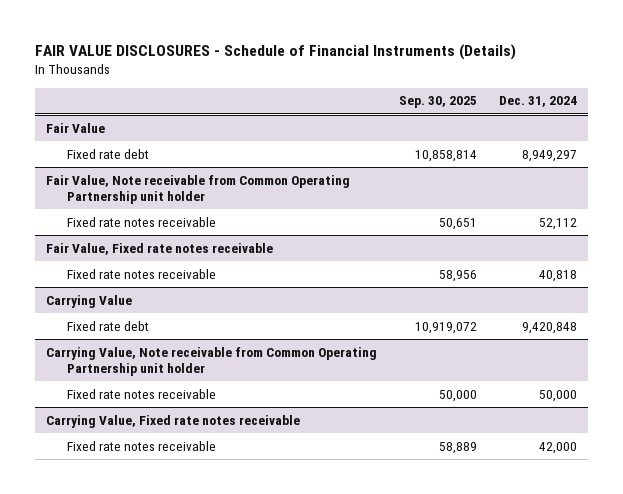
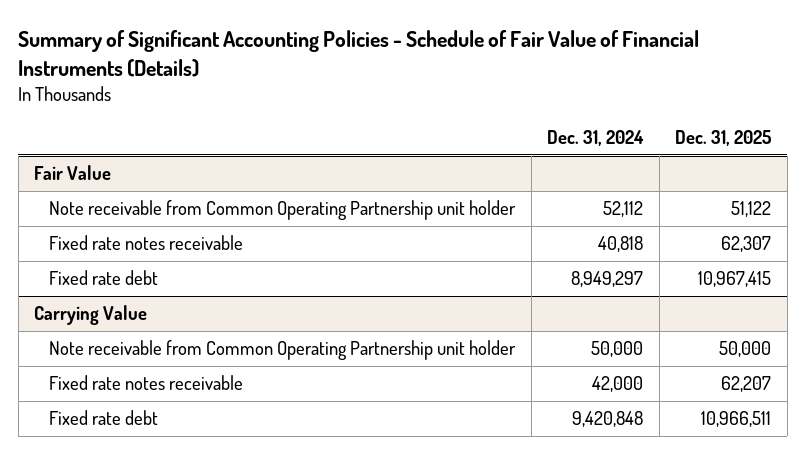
[35,44,517,61] FAIR VALUE DISCLOSURES - Schedule of Financial Instruments (Details) -> [18,30,700,78] Summary of Significant Accounting Policies - Schedule of Fair Value of Financial Instruments (Details)
[399,96,478,109] Sep. 30, 2025 -> none
none -> [675,130,772,147] Dec. 31, 2025
[46,174,351,204] Fair Value, Note receivable from Common Operating Partnership unit holder -> none
[46,242,274,255] Fair Value, Fixed rate notes receivable -> none
[66,216,216,227] Fixed rate notes receivable -> [49,200,517,221] Note receivable from Common Operating Partnership unit holder
[66,148,149,159] Fixed rate debt -> [49,270,159,286] Fixed rate debt
[46,346,378,376] Carrying Value, Note receivable from Common Operating Partnership unit holder -> none
[66,388,216,399] Fixed rate notes receivable -> none
[46,414,301,428] Carrying Value, Fixed rate notes receivable -> none
none -> [49,340,517,361] Note receivable from Common Operating Partnership unit holder
[66,320,149,331] Fixed rate debt -> [49,410,159,426] Fixed rate debt

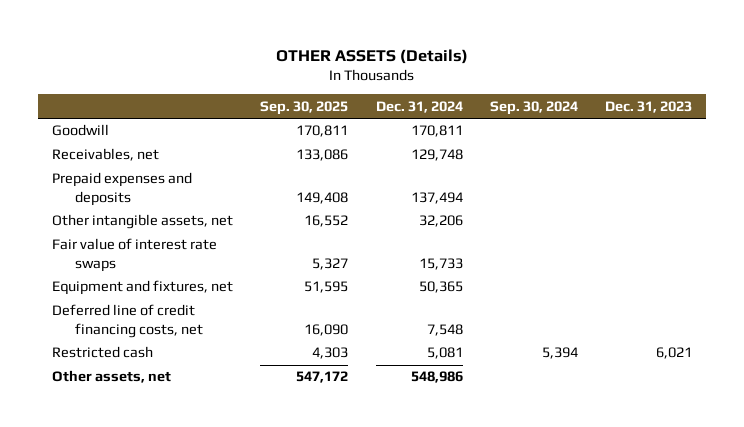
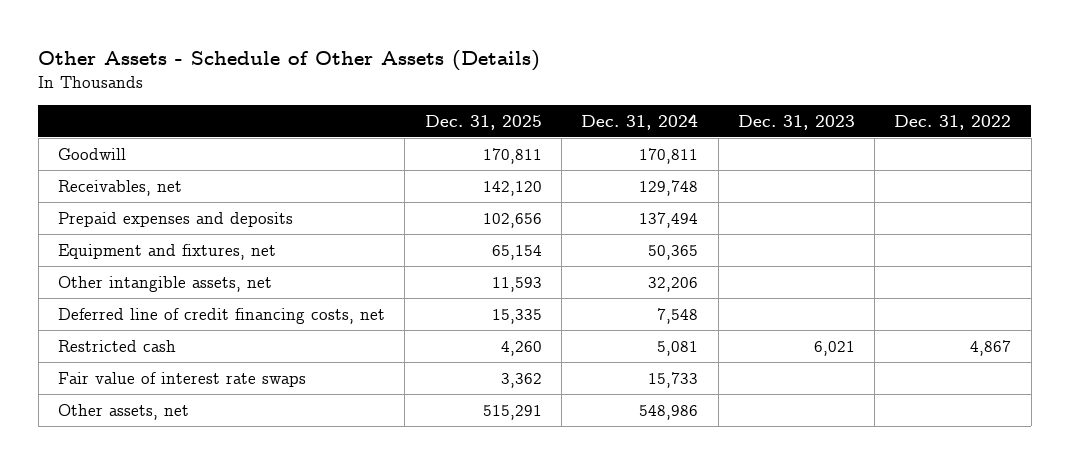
[276,48,469,64] OTHER ASSETS (Details) -> [38,49,541,71] Other Assets - Schedule of Other Assets (Details)
[260,100,349,115] Sep. 30, 2025 -> none
[489,100,578,115] Sep. 30, 2024 -> none
none -> [424,114,542,130] Dec. 31, 2025
none -> [894,114,1012,130] Dec. 31, 2022
[51,214,233,230] Other intangible assets, net -> [58,275,273,292] Other intangible assets, net
[51,238,217,272] Fair value of interest rate swaps -> [58,371,307,387] Fair value of interest rate swaps

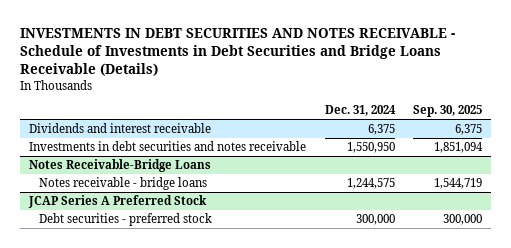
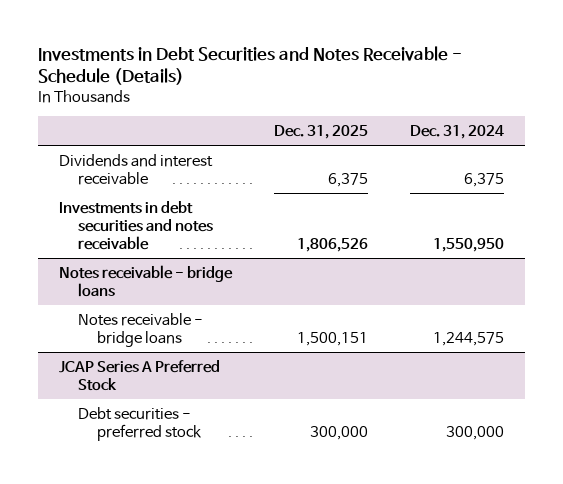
[19,27,455,76] INVESTMENTS IN DEBT SECURITIES AND NOTES RECEIVABLE - Schedule of Investments in Debt Securities and Bridge Loans Receivable (Details) -> [37,46,462,86] Investments in Debt Securities and Notes Receivable - Schedule (Details)
[413,105,483,118] Sep. 30, 2025 -> none
none -> [273,125,368,140] Dec. 31, 2025
[29,159,212,173] Notes Receivable-Bridge Loans -> [58,264,233,297] Notes receivable - bridge loans

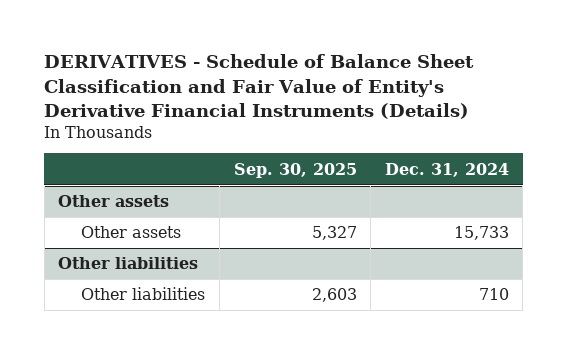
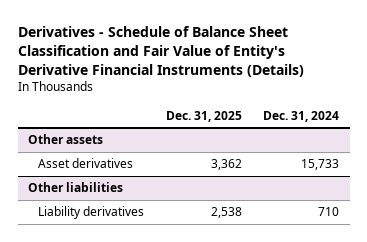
[44,54,475,119] DERIVATIVES - Schedule of Balance Sheet Classification and Fair Value of Entity's Derivative Financial Instruments (Details) -> [17,25,304,77] Derivatives - Schedule of Balance Sheet Classification and Fair Value of Entity's Derivative Financial Instruments (Details)
[233,162,357,178] Sep. 30, 2025 -> none
none -> [165,110,242,122] Dec. 31, 2025
[81,226,182,239] Other assets -> [38,158,134,169] Asset derivatives
[81,287,206,301] Other liabilities -> [38,206,145,220] Liability derivatives

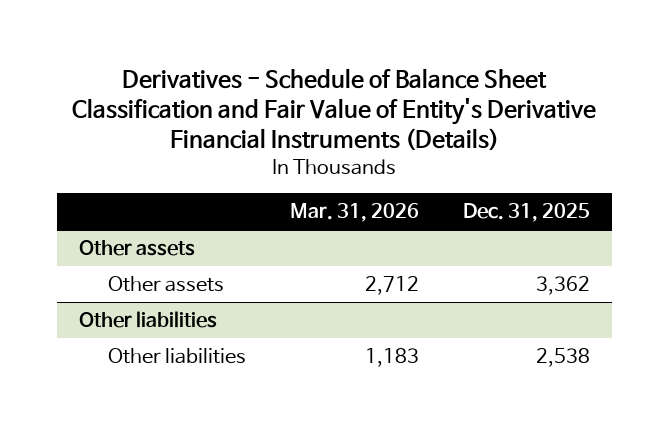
[262,110,339,122] Dec. 31, 2024 -> none
none -> [289,203,419,223] Mar. 31, 2026
[38,158,134,169] Asset derivatives -> [107,275,224,292] Other assets
[38,206,145,220] Liability derivatives -> [107,347,246,364] Other liabilities

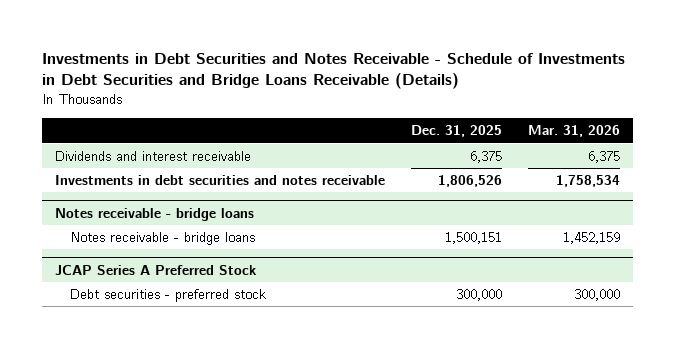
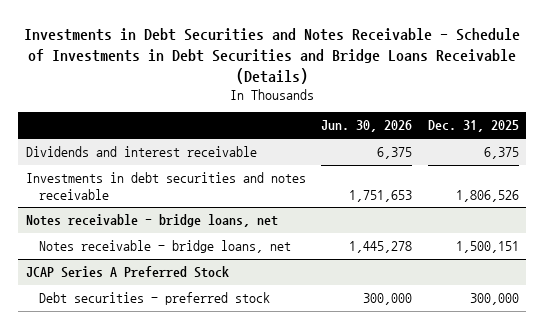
[527,125,620,138] Mar. 31, 2026 -> none
none -> [321,120,413,133] Jun. 30, 2026
[54,207,254,221] Notes receivable - bridge loans -> [26,214,279,228] Notes receivable - bridge loans, net
[69,231,255,245] Notes receivable - bridge loans -> [38,240,291,254] Notes receivable - bridge loans, net

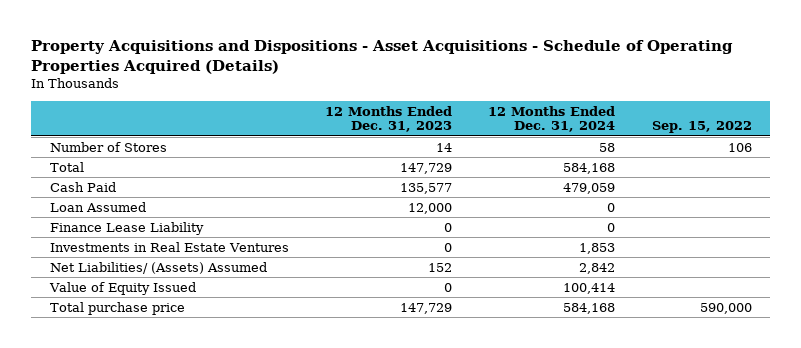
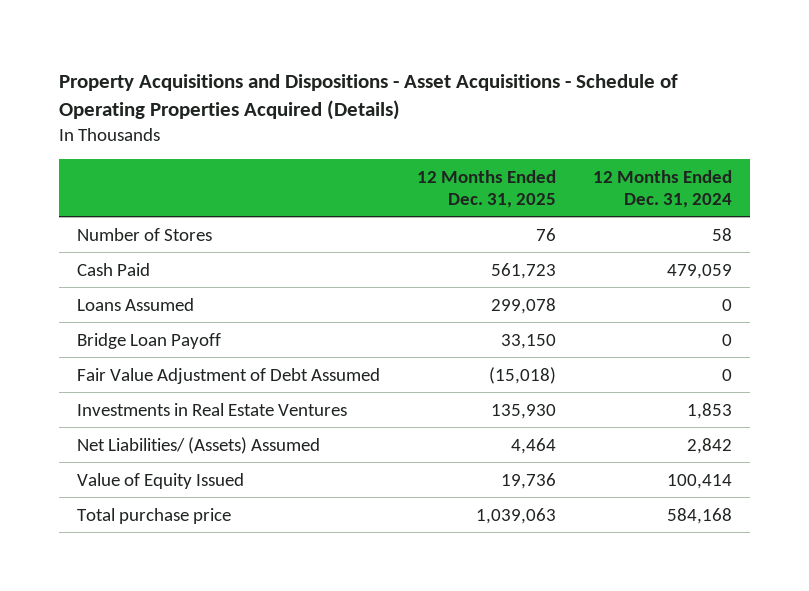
[324,105,452,133] 12 Months Ended Dec. 31, 2023 -> none
[651,121,752,134] Sep. 15, 2022 -> none
none -> [417,169,557,208] 12 Months Ended Dec. 31, 2025
[49,161,84,172] Total -> none
[49,221,204,235] Finance Lease Liability -> none
[49,201,146,212] Loan Assumed -> [77,297,195,311] Loans Assumed
none -> [77,332,222,349] Bridge Loan Payoff
none -> [77,367,381,384] Fair Value Adjustment of Debt Assumed

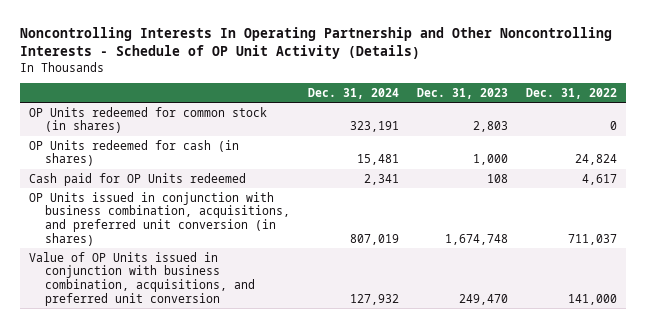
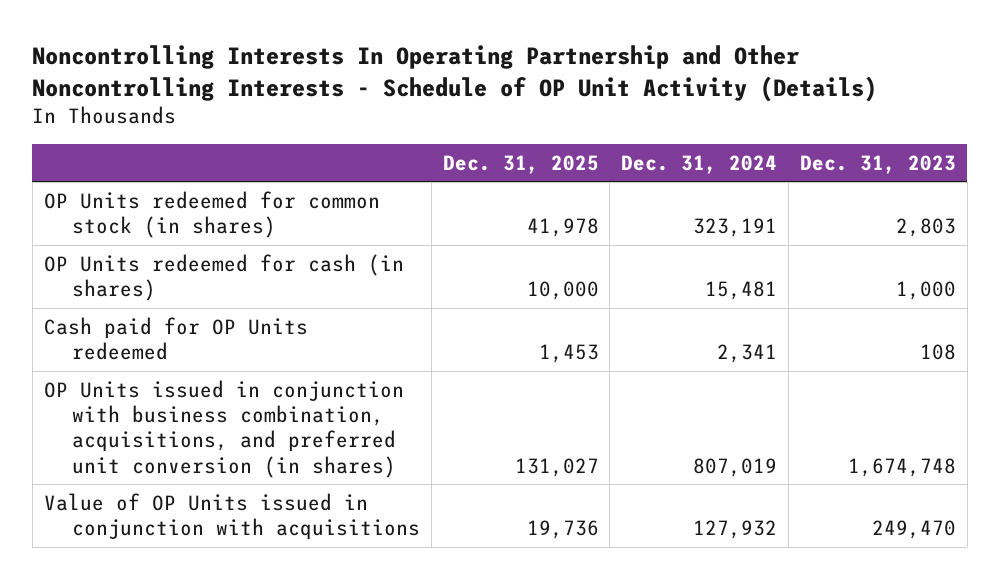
[526,87,618,99] Dec. 31, 2022 -> none
none -> [442,154,599,174] Dec. 31, 2025
[29,251,256,306] Value of OP Units issued in conjunction with business combination, acquisitions, and preferred unit conversion -> [43,492,420,541] Value of OP Units issued in conjunction with acquisitions

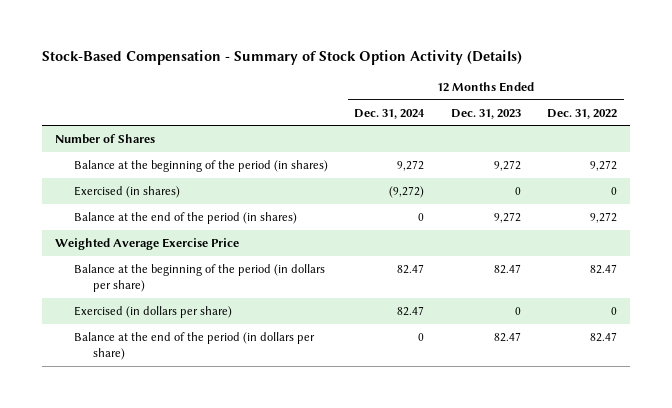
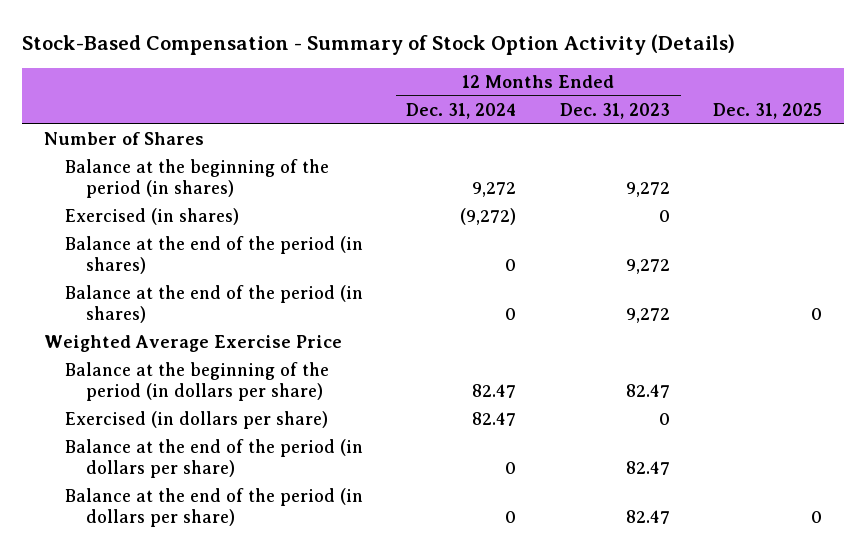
[547,108,618,119] Dec. 31, 2022 -> none
none -> [713,102,823,119] Dec. 31, 2025
none -> [65,285,364,324] Balance at the end of the period (in shares)
none -> [65,488,364,528] Balance at the end of the period (in dollars per share)

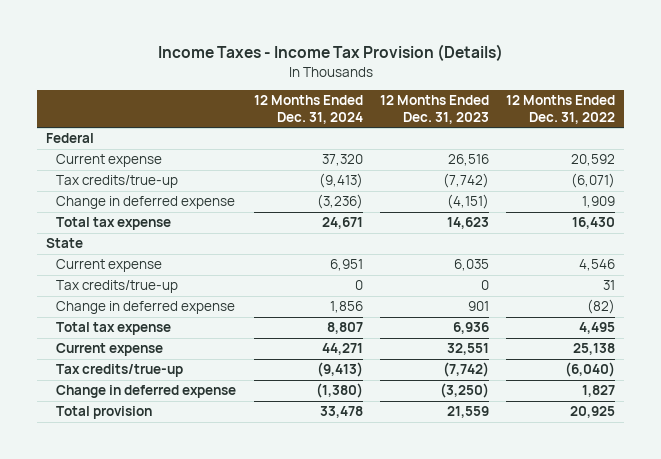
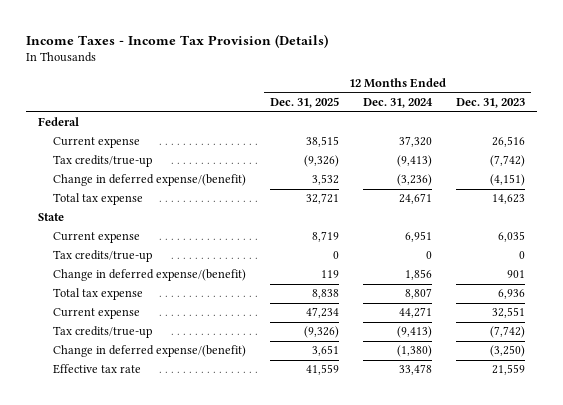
[506,95,616,125] 12 Months Ended Dec. 31, 2022 -> none
none -> [270,97,340,109] Dec. 31, 2025
[56,196,236,210] Change in deferred expense -> [53,174,247,187] Change in deferred expense/(benefit)
[56,301,236,315] Change in deferred expense -> [53,269,247,282] Change in deferred expense/(benefit)
[56,385,237,399] Change in deferred expense -> [53,345,247,358] Change in deferred expense/(benefit)
[56,406,153,420] Total provision -> [53,364,142,375] Effective tax rate

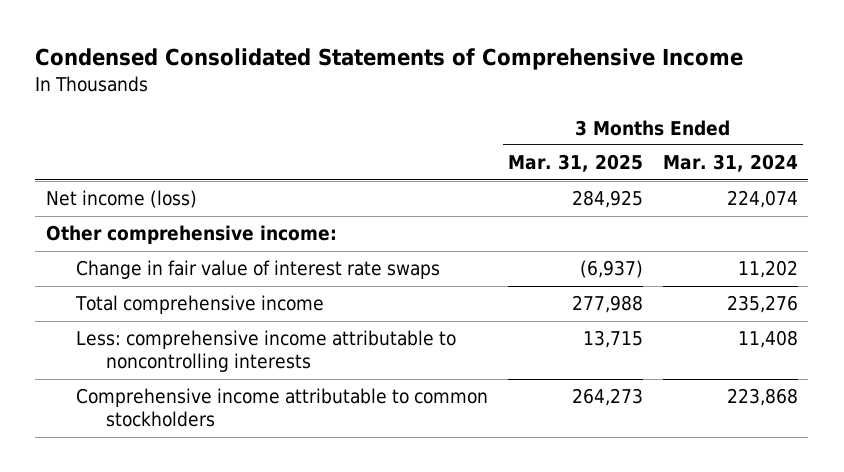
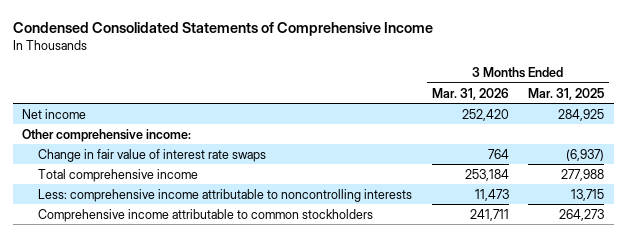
[663,154,799,173] Mar. 31, 2024 -> none
none -> [431,87,509,100] Mar. 31, 2026
[45,190,197,209] Net income (loss) -> [22,108,87,119] Net income

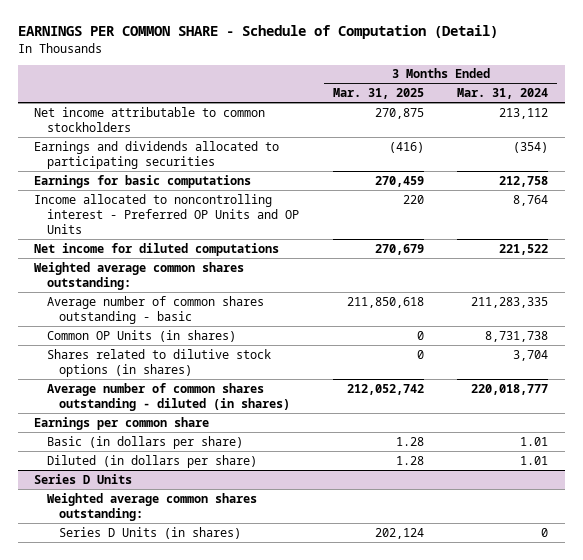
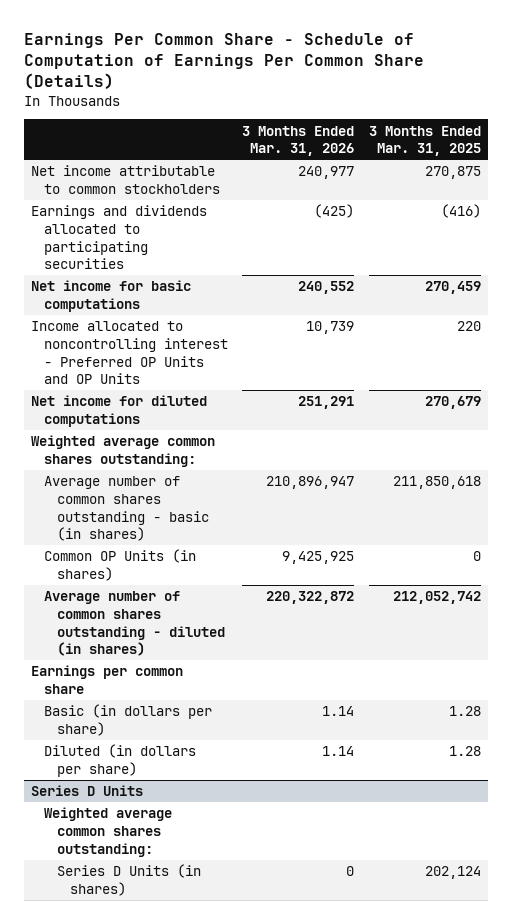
[17,25,498,40] EARNINGS PER COMMON SHARE - Schedule of Computation (Detail) -> [23,32,424,90] Earnings Per Common Share - Schedule of Computation of Earnings Per Common Share (Details)
[457,87,549,99] Mar. 31, 2024 -> none
none -> [242,125,355,157] 3 Months Ended Mar. 31, 2026
[34,174,252,188] Earnings for basic computations -> [30,280,191,312] Net income for basic computations
[46,295,264,325] Average number of common shares outstanding - basic -> [43,476,209,542] Average number of common shares outstanding - basic (in shares)
[46,348,271,378] Shares related to dilutive stock options (in shares) -> none

